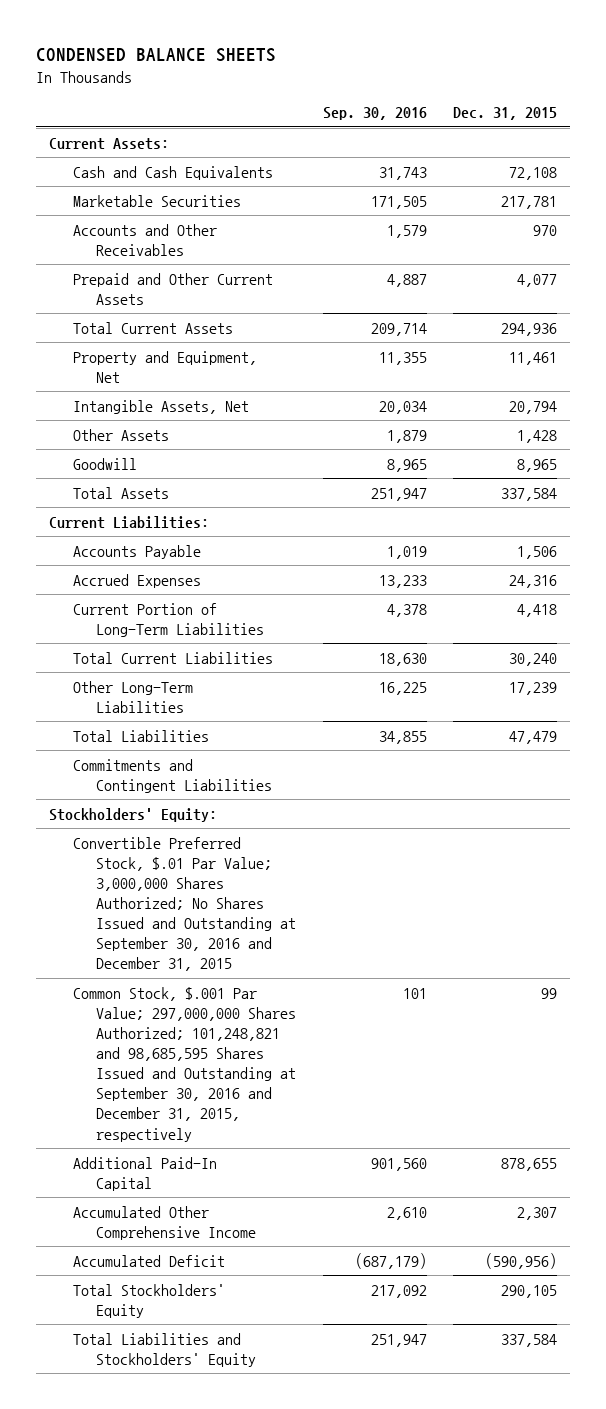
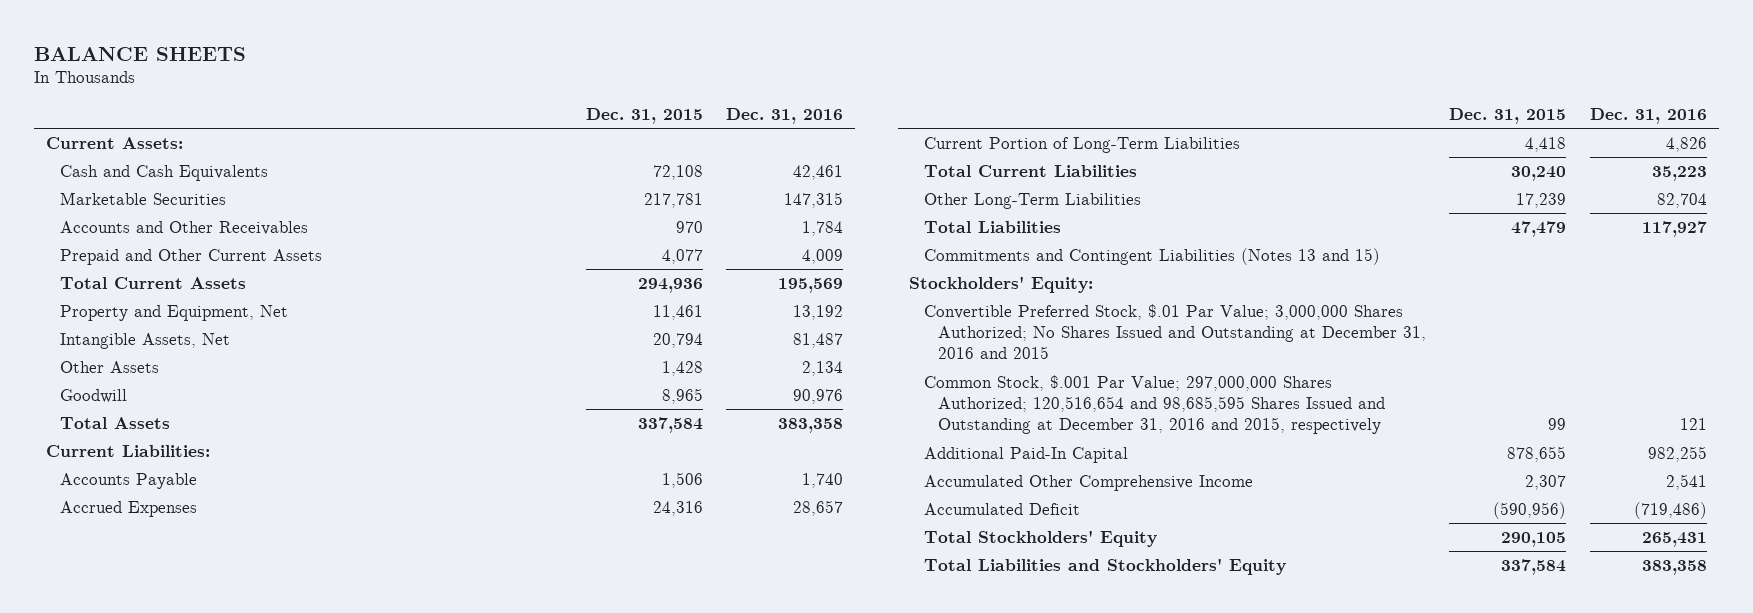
[35,48,276,63] CONDENSED BALANCE SHEETS -> [34,46,247,61] BALANCE SHEETS
[322,107,427,121] Sep. 30, 2016 -> none
none -> [726,108,844,125] Dec. 31, 2016
[72,758,272,793] Commitments and Contingent Liabilities -> [923,247,1380,265] Commitments and Contingent Liabilities (Notes 13 and 15)
[72,836,296,972] Convertible Preferred Stock, $.01 Par Value; 3,000,000 Shares Authorized; No Shares Issued and Outstanding at September 30, 2016 and December 31, 2015 -> [923,303,1426,360] Convertible Preferred Stock, $.01 Par Value; 3,000,000 Shares Authorized; No Shares Issued and Outstanding at December 31, 2016 and 2015
[72,986,296,1142] Common Stock, $.001 Par Value; 297,000,000 Shares Authorized; 101,248,821 and 98,685,595 Shares Issued and Outstanding at September 30, 2016 and December 31, 2015, respectively -> [923,374,1385,435] Common Stock, $.001 Par Value; 297,000,000 Shares Authorized; 120,516,654 and 98,685,595 Shares Issued and Outstanding at December 31, 2016 and 2015, respectively

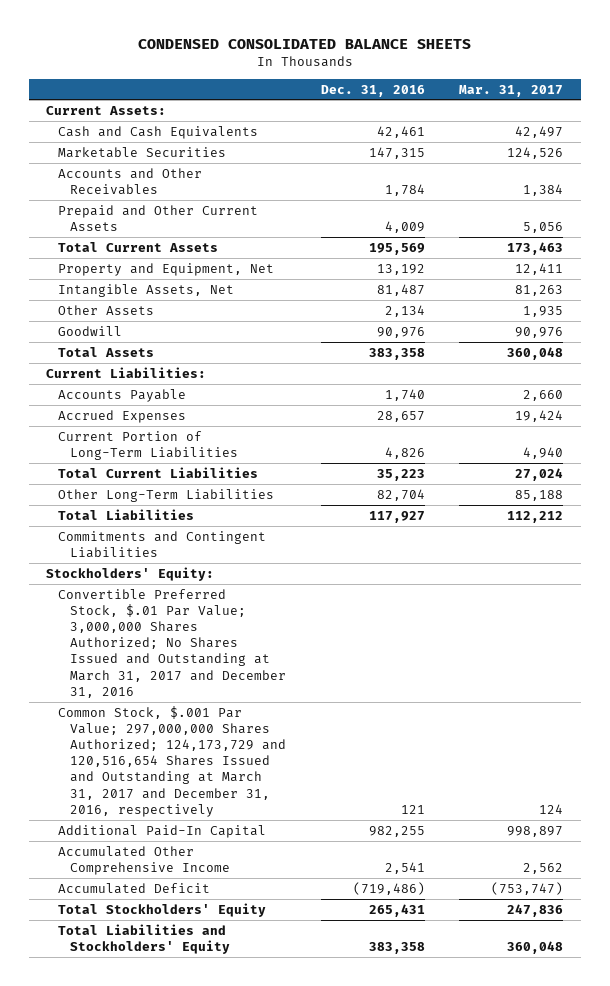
[34,46,247,61] BALANCE SHEETS -> [137,38,471,49] CONDENSED CONSOLIDATED BALANCE SHEETS
[585,108,703,125] Dec. 31, 2015 -> none
none -> [459,84,564,97] Mar. 31, 2017
[923,247,1380,265] Commitments and Contingent Liabilities (Notes 13 and 15) -> [58,530,267,558] Commitments and Contingent Liabilities
[923,303,1426,360] Convertible Preferred Stock, $.01 Par Value; 3,000,000 Shares Authorized; No Shares Issued and Outstanding at December 31, 2016 and 2015 -> [58,588,287,698] Convertible Preferred Stock, $.01 Par Value; 3,000,000 Shares Authorized; No Shares Issued and Outstanding at March 31, 2017 and December 31, 2016
[923,374,1385,435] Common Stock, $.001 Par Value; 297,000,000 Shares Authorized; 120,516,654 and 98,685,595 Shares Issued and Outstanding at December 31, 2016 and 2015, respectively -> [58,705,287,817] Common Stock, $.001 Par Value; 297,000,000 Shares Authorized; 124,173,729 and 120,516,654 Shares Issued and Outstanding at March 31, 2017 and December 31, 2016, respectively

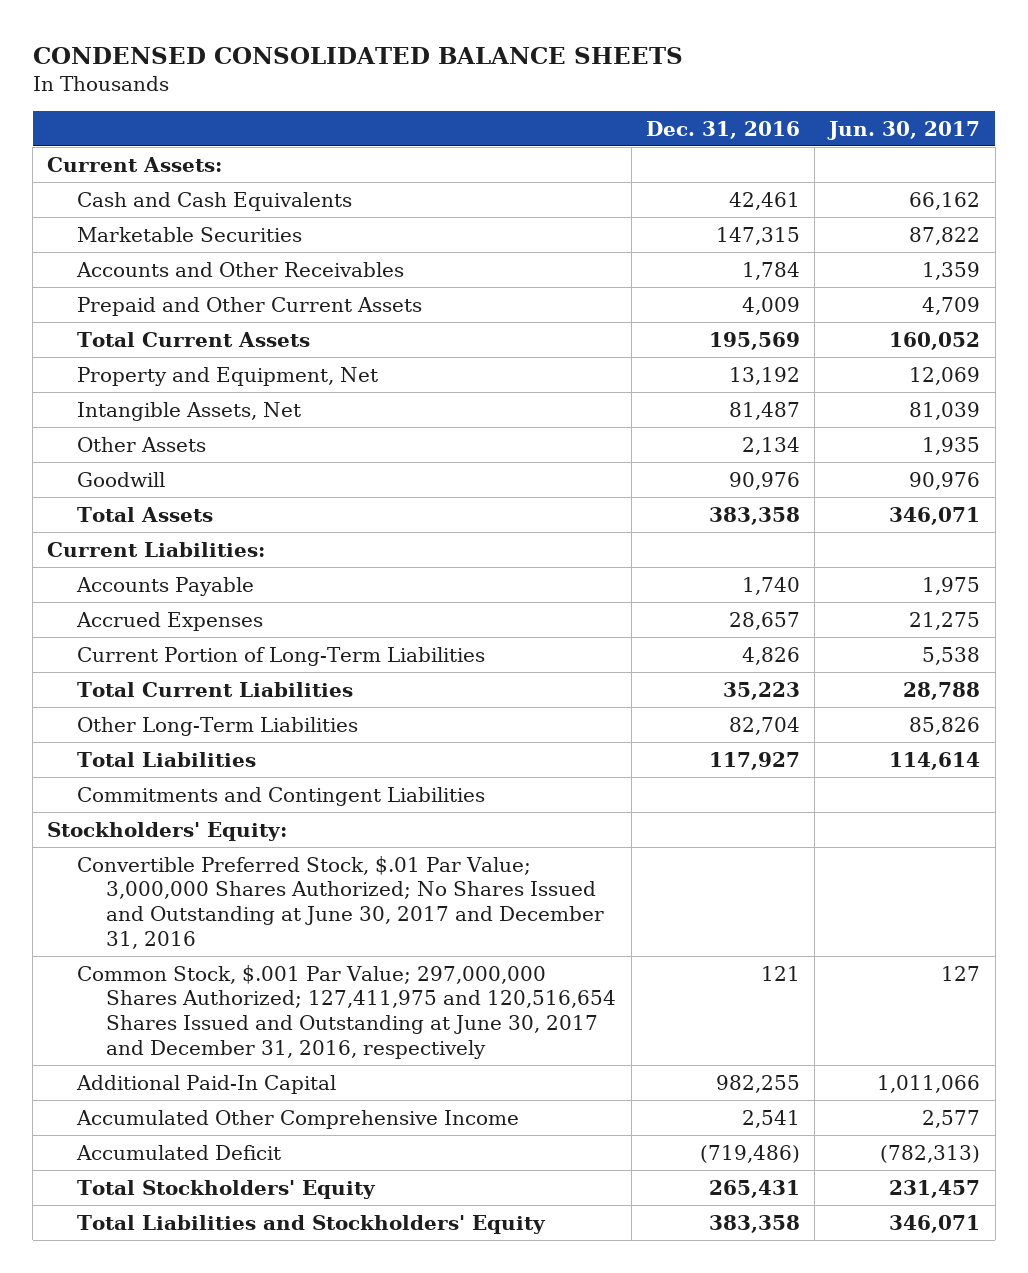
[459,84,564,97] Mar. 31, 2017 -> none
none -> [827,120,981,140] Jun. 30, 2017
[58,588,287,698] Convertible Preferred Stock, $.01 Par Value; 3,000,000 Shares Authorized; No Shares Issued and Outstanding at March 31, 2017 and December 31, 2016 -> [76,855,605,949] Convertible Preferred Stock, $.01 Par Value; 3,000,000 Shares Authorized; No Shares Issued and Outstanding at June 30, 2017 and December 31, 2016
[58,705,287,817] Common Stock, $.001 Par Value; 297,000,000 Shares Authorized; 124,173,729 and 120,516,654 Shares Issued and Outstanding at March 31, 2017 and December 31, 2016, respectively -> [76,964,617,1059] Common Stock, $.001 Par Value; 297,000,000 Shares Authorized; 127,411,975 and 120,516,654 Shares Issued and Outstanding at June 30, 2017 and December 31, 2016, respectively

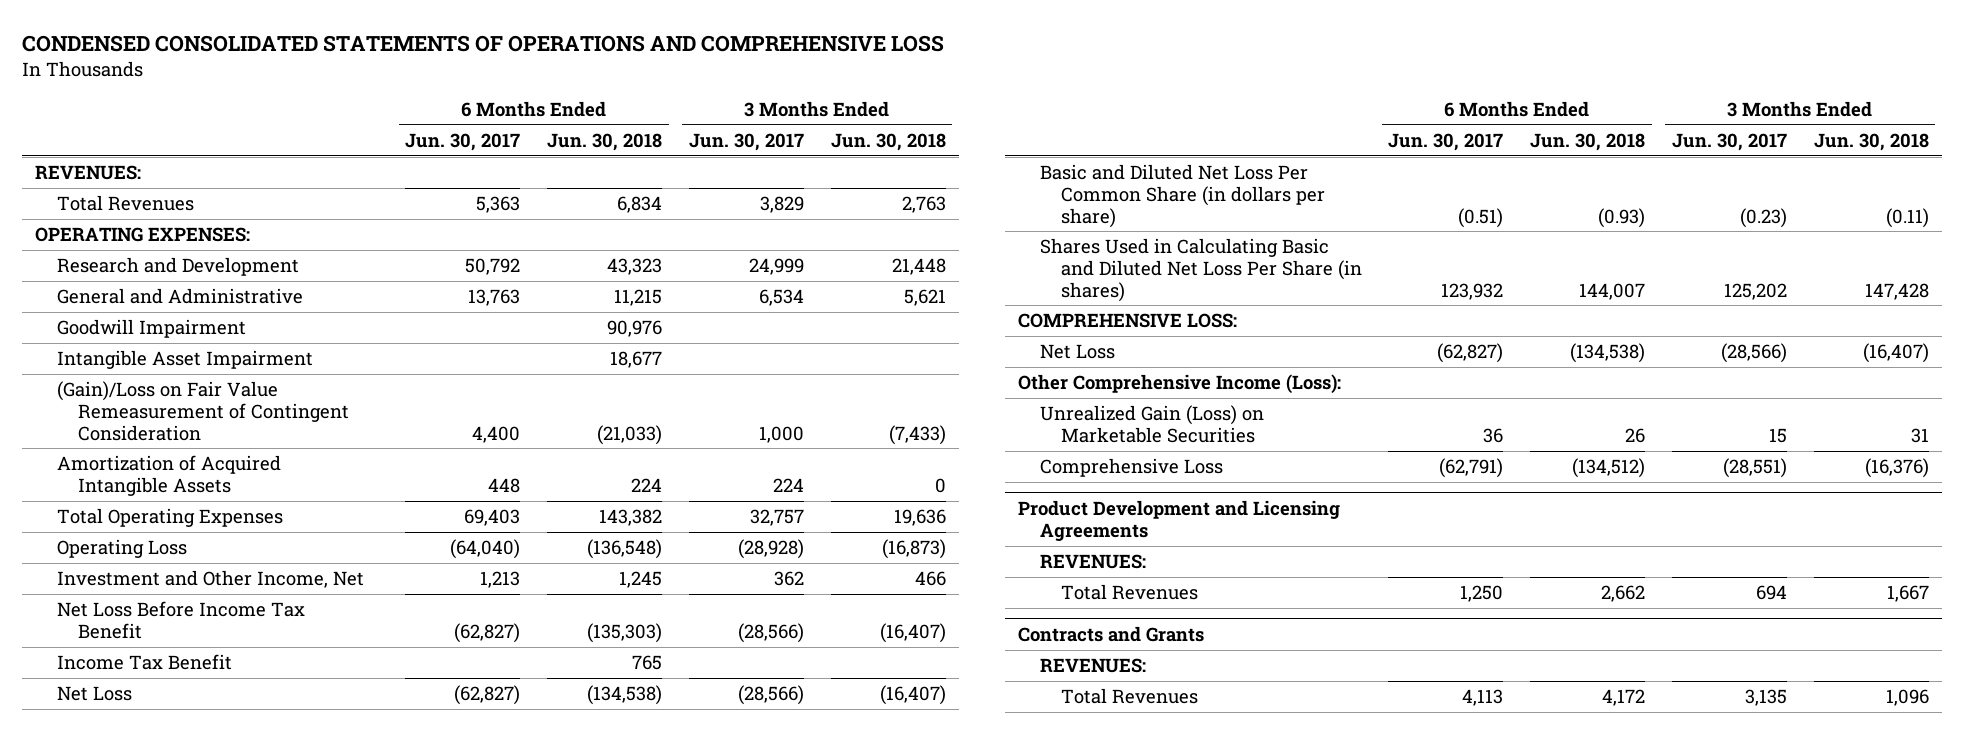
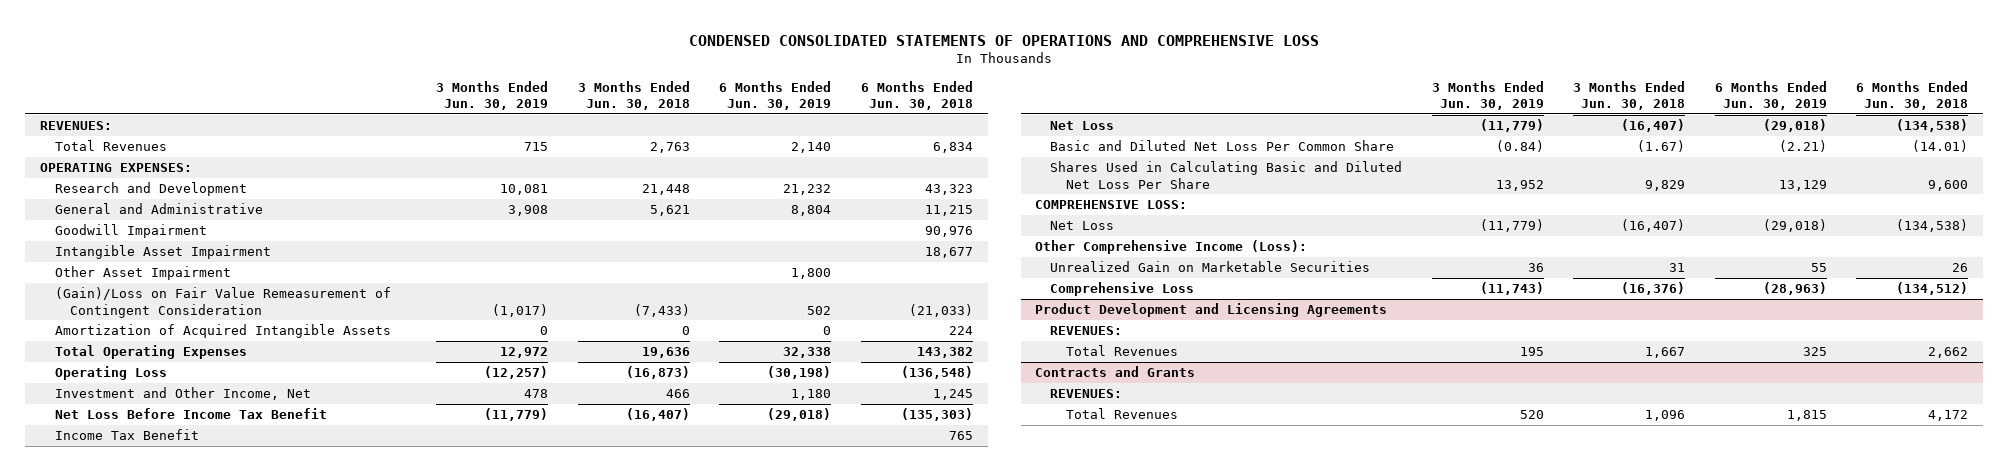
[405,133,521,152] Jun. 30, 2017 -> none
[688,133,804,152] Jun. 30, 2017 -> none
none -> [436,80,549,111] 3 Months Ended Jun. 30, 2019
none -> [719,80,832,111] 6 Months Ended Jun. 30, 2019
none -> [54,266,231,281] Other Asset Impairment
[1039,164,1325,228] Basic and Diluted Net Loss Per Common Share (in dollars per share) -> [1050,140,1395,152] Basic and Diluted Net Loss Per Common Share
[1598,207,1646,228] (0.93) -> [1912,140,1969,153] (14.01)
[1885,207,1929,228] (0.11) -> [1637,140,1686,153] (1.67)
[1039,238,1362,302] Shares Used in Calculating Basic and Diluted Net Loss Per Share (in shares) -> [1050,161,1403,189] Shares Used in Calculating Basic and Diluted Net Loss Per Share
[1579,282,1646,300] 144,007 -> [1928,179,1969,191] 9,600
[1864,282,1929,300] 147,428 -> [1645,179,1686,191] 9,829
[1039,405,1264,443] Unrealized Gain (Loss) on Marketable Securities -> [1050,261,1371,273] Unrealized Gain on Marketable Securities

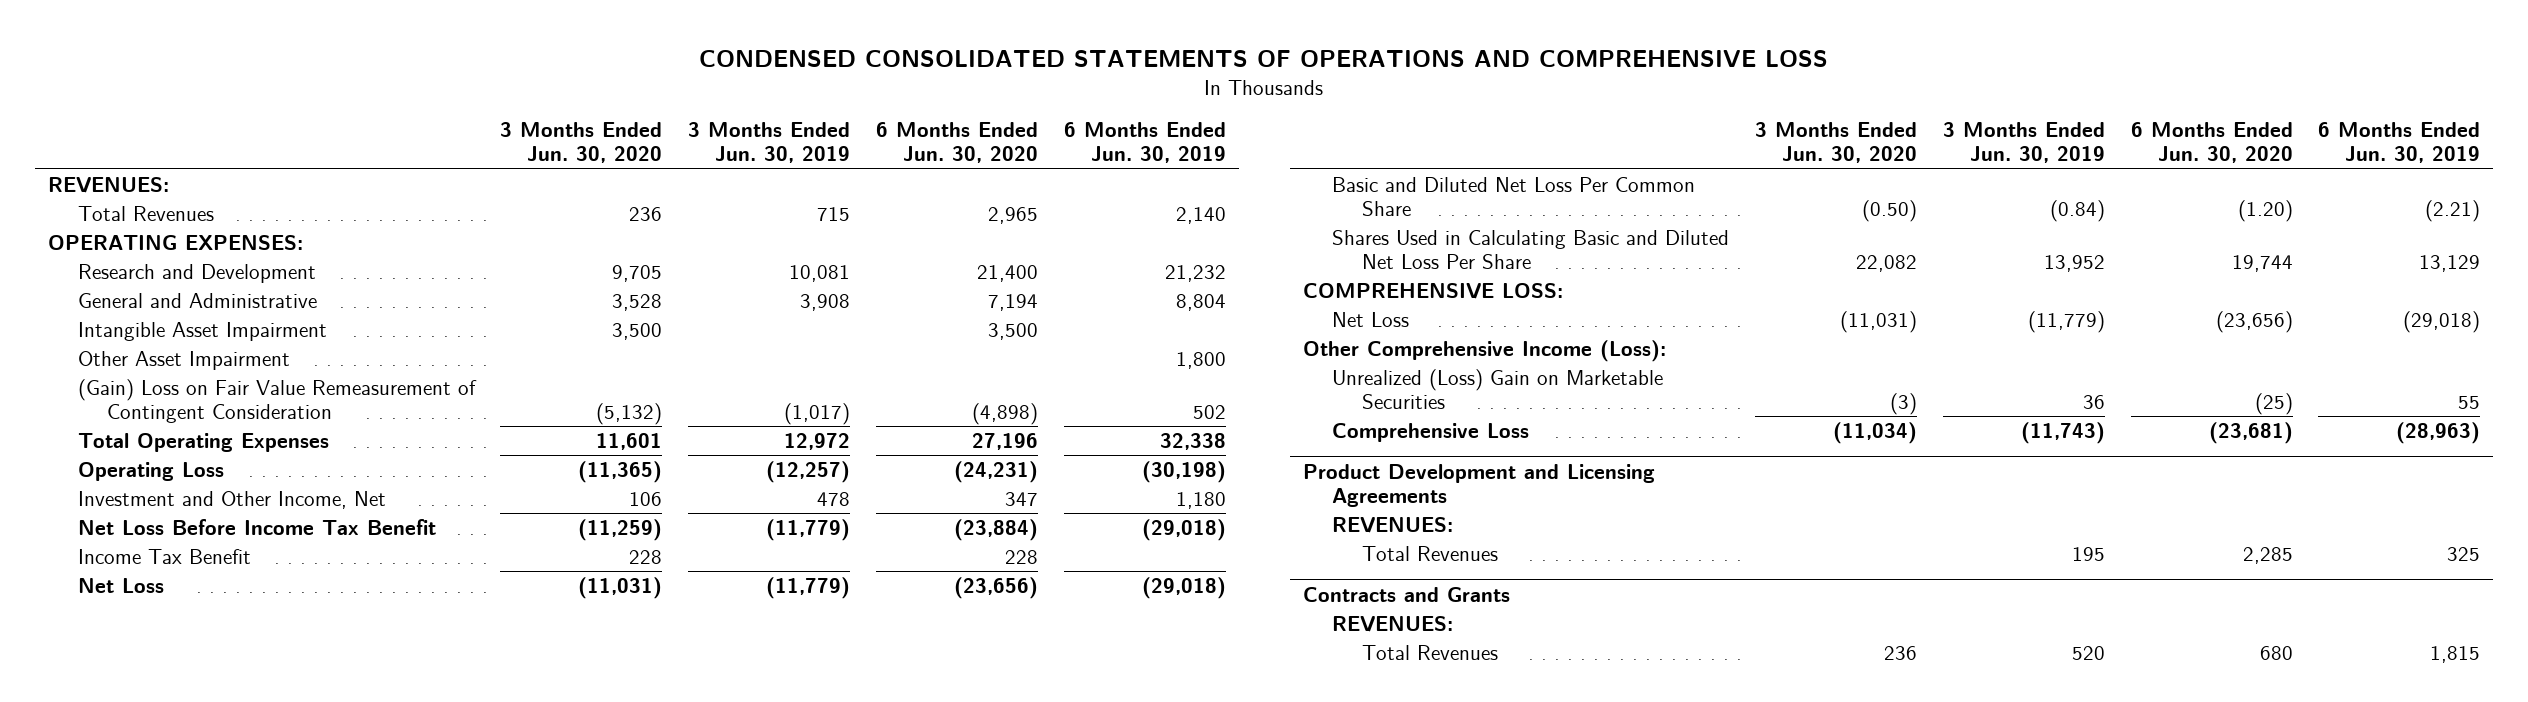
[577,80,690,111] 3 Months Ended Jun. 30, 2018 -> none
[860,80,973,111] 6 Months Ended Jun. 30, 2018 -> none
none -> [500,122,663,164] 3 Months Ended Jun. 30, 2020
none -> [875,122,1038,164] 6 Months Ended Jun. 30, 2020
[54,224,207,239] Goodwill Impairment -> none
[54,324,391,339] Amortization of Acquired Intangible Assets -> none
[54,287,391,318] (Gain)/Loss on Fair Value Remeasurement of Contingent Consideration -> [77,378,477,423] (Gain) Loss on Fair Value Remeasurement of Contingent Consideration
[1050,261,1371,273] Unrealized Gain on Marketable Securities -> [1332,368,1664,409] Unrealized (Loss) Gain on Marketable Securities

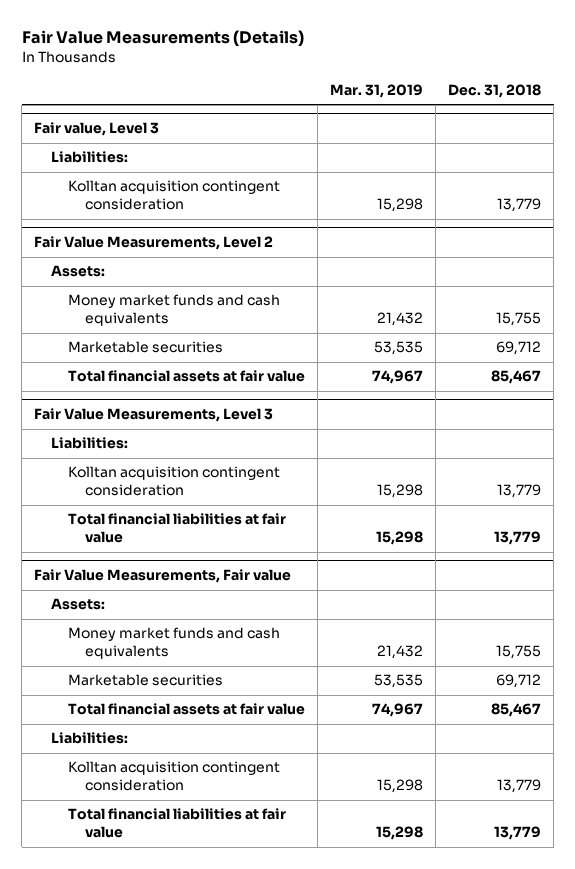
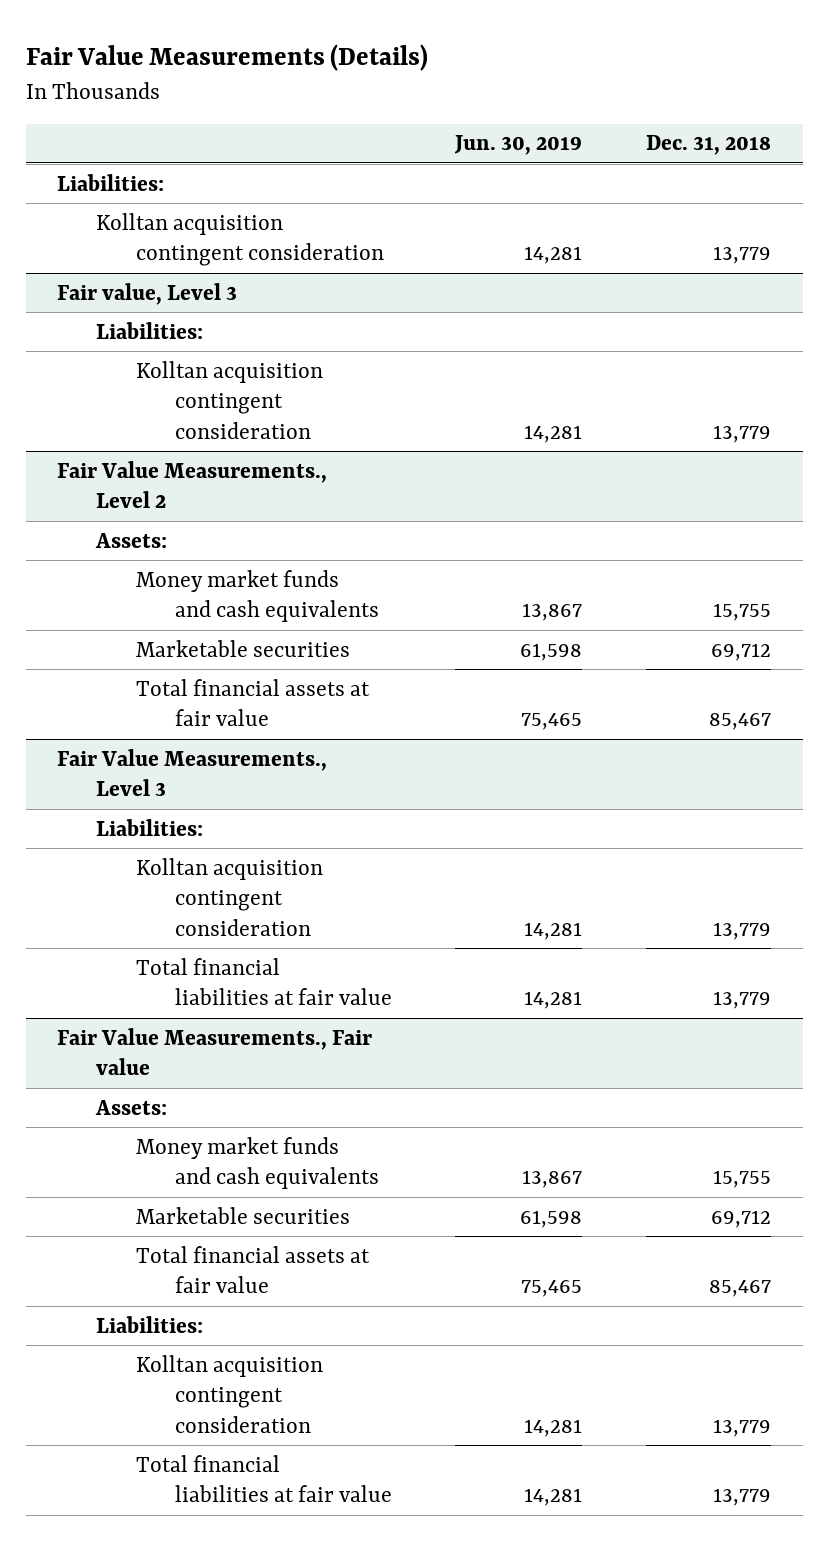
[330,83,424,98] Mar. 31, 2019 -> none
none -> [454,135,583,156] Jun. 30, 2019
none -> [57,173,165,191] Liabilities:
none -> [96,212,384,267] Kolltan acquisition contingent consideration
[34,236,274,251] Fair Value Measurements, Level 2 -> [57,460,328,509] Fair Value Measurements., Level 2
[34,408,274,423] Fair Value Measurements, Level 3 -> [57,748,328,797] Fair Value Measurements., Level 3
[34,569,292,584] Fair Value Measurements, Fair value -> [57,1027,373,1076] Fair Value Measurements., Fair value

